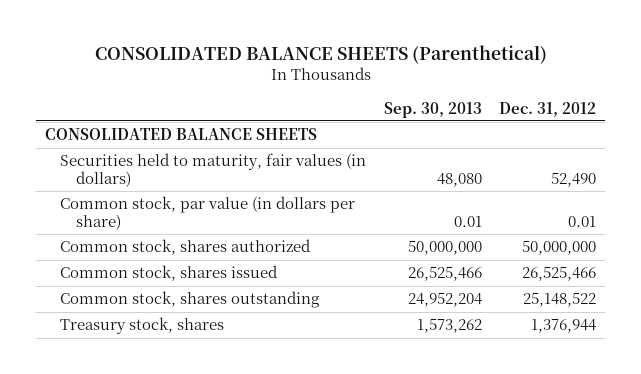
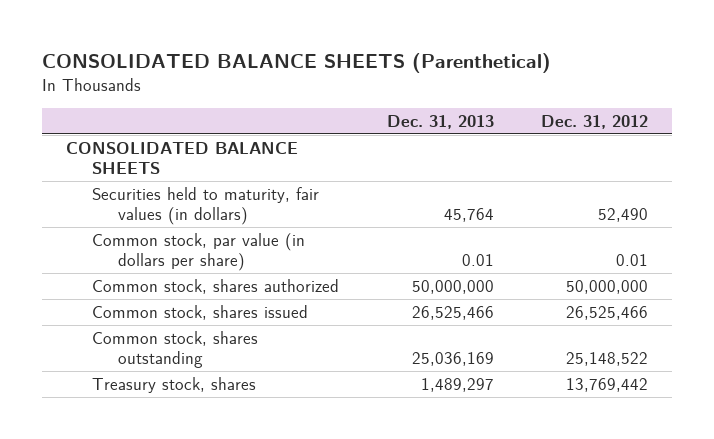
[383,101,482,118] Sep. 30, 2013 -> none
none -> [386,114,494,129] Dec. 31, 2013
[530,319,596,334] 1,376,944 -> [565,377,648,392] 13,769,442

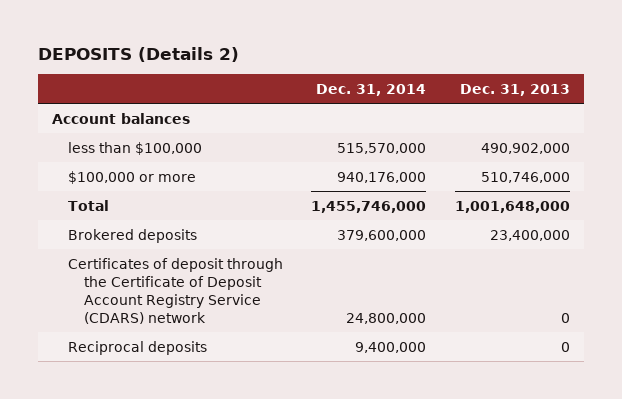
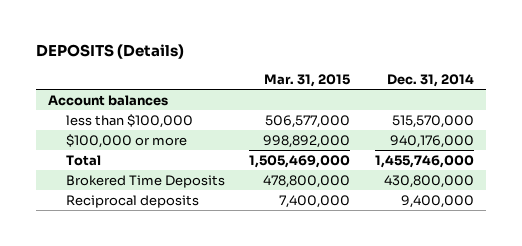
[38,47,240,63] DEPOSITS (Details 2) -> [35,43,184,59] DEPOSITS (Details)
[459,83,570,96] Dec. 31, 2013 -> none
none -> [264,73,351,87] Mar. 31, 2015
[68,257,284,325] Certificates of deposit through the Certificate of Deposit Account Registry Service (CDARS) network -> none
[68,228,198,243] Brokered deposits -> [65,174,225,188] Brokered Time Deposits
[337,229,427,241] 379,600,000 -> [383,174,474,188] 430,800,000

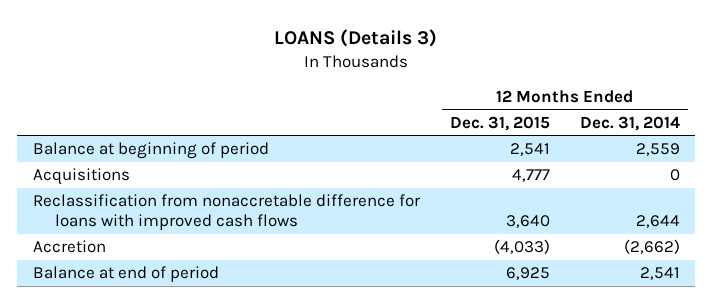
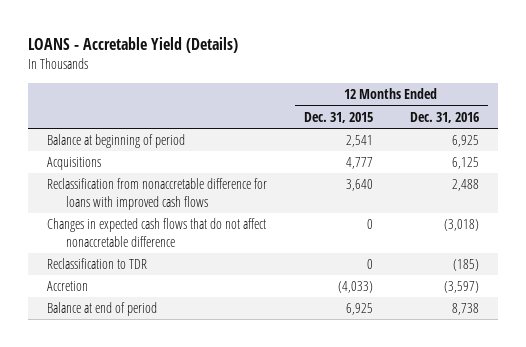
[274,28,438,47] LOANS (Details 3) -> [28,37,239,54] LOANS - Accretable Yield (Details)
[580,115,681,131] Dec. 31, 2014 -> none
none -> [410,111,480,123] Dec. 31, 2016
none -> [46,218,266,248] Changes in expected cash flows that do not affect nonaccretable difference
none -> [46,258,147,270] Reclassification to TDR

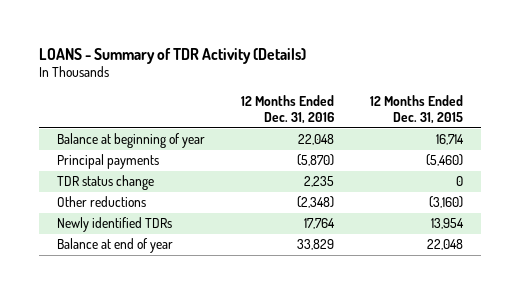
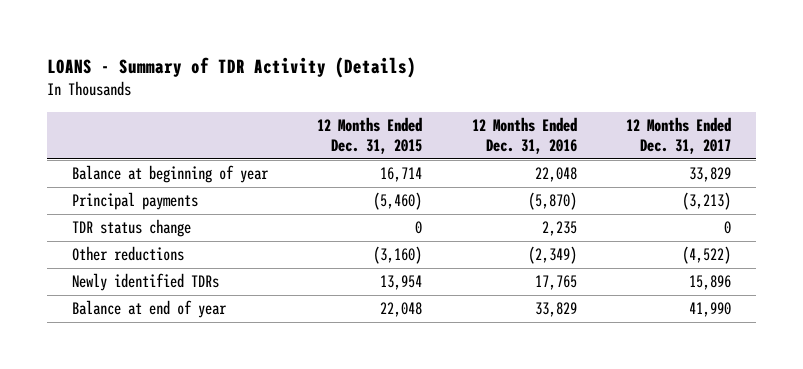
none -> [625,116,731,154] 12 Months Ended Dec. 31, 2017
[297,196,335,209] (2,348) -> [527,246,577,265] (2,349)
[304,218,336,230] 17,764 -> [534,275,577,291] 17,765

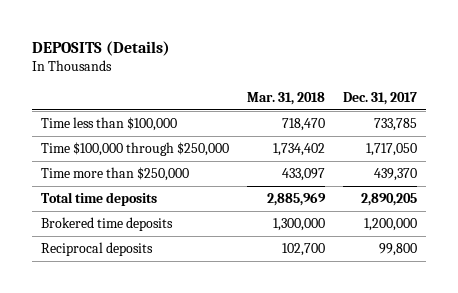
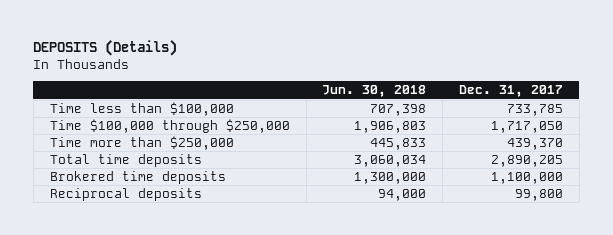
[247,91,326,105] Mar. 31, 2018 -> none
none -> [322,85,427,98] Jun. 30, 2018
[364,218,418,232] 1,200,000 -> [491,171,564,184] 1,100,000

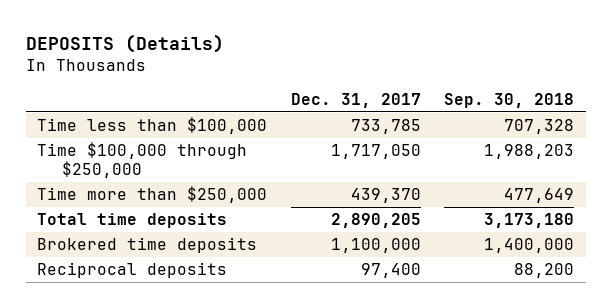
[322,85,427,98] Jun. 30, 2018 -> none
none -> [444,92,575,108] Sep. 30, 2018
[515,188,564,201] 99,800 -> [360,263,421,279] 97,400

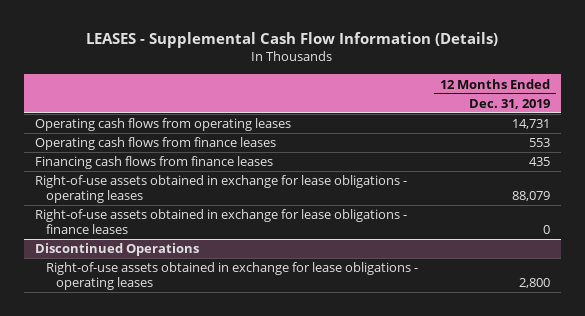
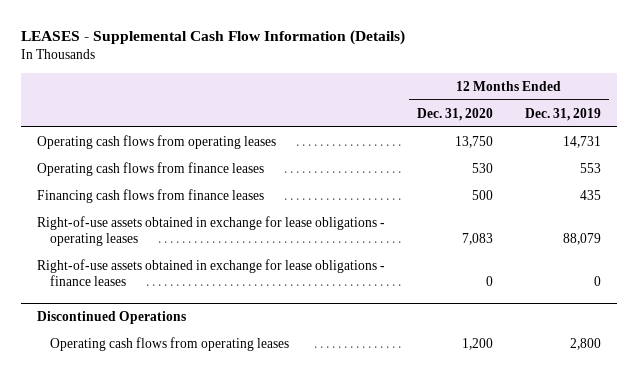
none -> [416,107,493,121] Dec. 31, 2020
[45,262,418,291] Right-of-use assets obtained in exchange for lease obligations - operating leases -> none
none -> [50,336,290,351] Operating cash flows from operating leases

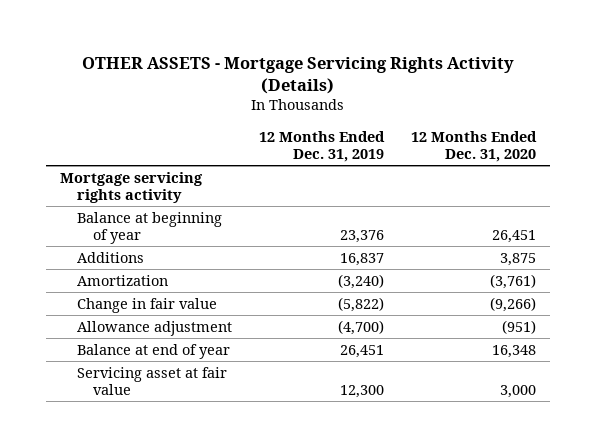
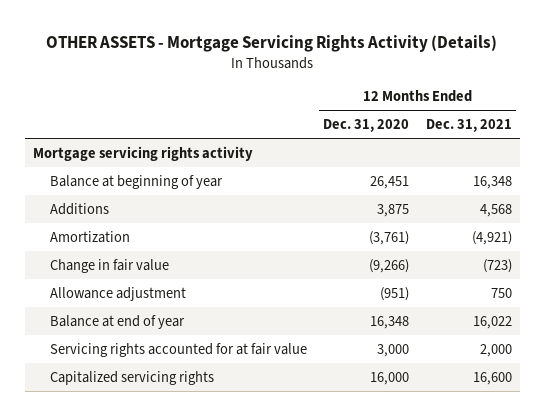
[258,130,385,162] 12 Months Ended Dec. 31, 2019 -> none
none -> [425,119,512,133] Dec. 31, 2021
[76,366,227,395] Servicing asset at fair value -> [49,342,307,357] Servicing rights accounted for at fair value
none -> [49,370,214,385] Capitalized servicing rights

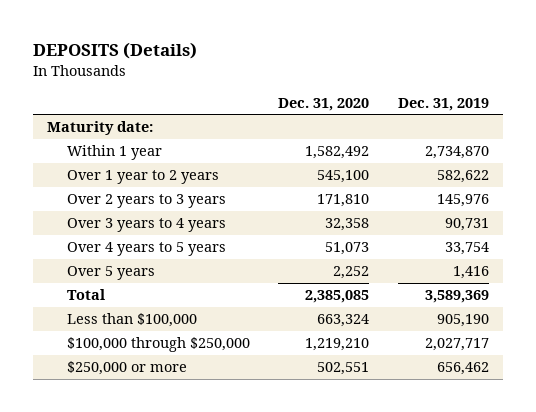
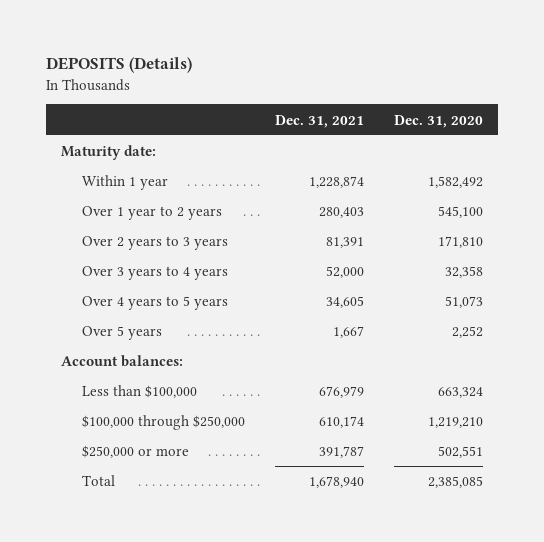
[397,97,489,111] Dec. 31, 2019 -> none
none -> [274,114,364,128] Dec. 31, 2021
none -> [61,355,184,368] Account balances:
[67,289,106,301] Total -> [81,475,115,487] Total

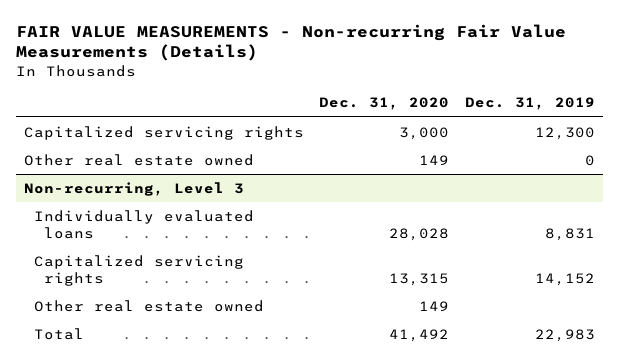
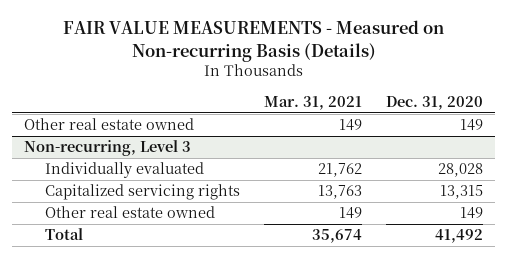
[15,23,566,62] FAIR VALUE MEASUREMENTS - Non-recurring Fair Value Measurements (Details) -> [62,20,444,62] FAIR VALUE MEASUREMENTS - Measured on Non-recurring Basis (Details)
[465,97,596,111] Dec. 31, 2019 -> none
none -> [264,95,363,110] Mar. 31, 2021
[23,125,304,140] Capitalized servicing rights -> none
[33,209,254,239] Individually evaluated loans -> [45,162,205,179] Individually evaluated

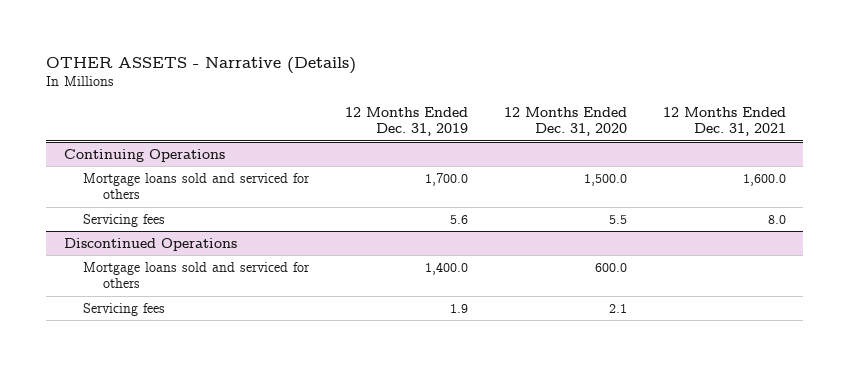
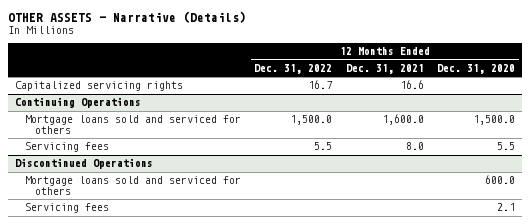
[345,107,469,137] 12 Months Ended Dec. 31, 2019 -> none
none -> [254,63,333,74] Dec. 31, 2022
none -> [14,81,183,92] Capitalized servicing rights

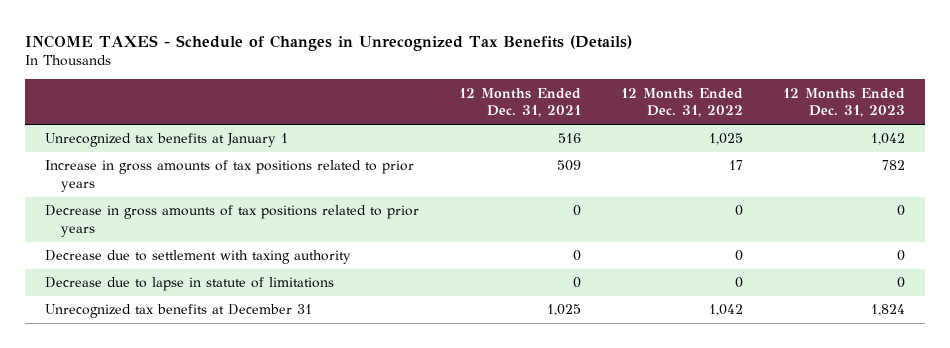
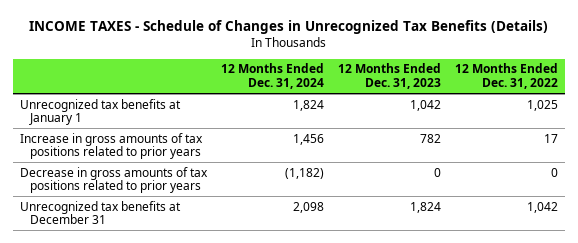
[458,87,581,118] 12 Months Ended Dec. 31, 2021 -> none
none -> [221,63,325,90] 12 Months Ended Dec. 31, 2024
[44,250,351,265] Decrease due to settlement with taxing authority -> none
[44,277,334,292] Decrease due to lapse in statute of limitations -> none

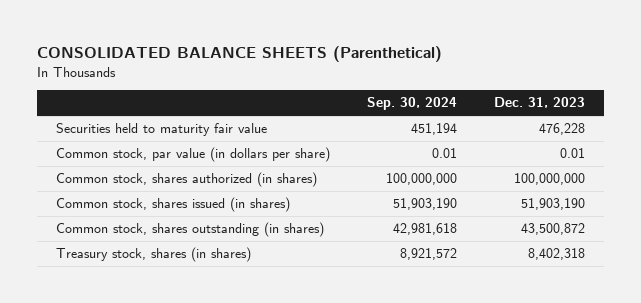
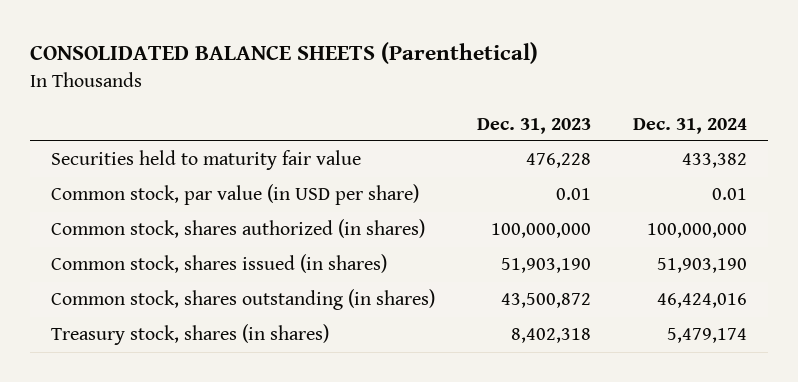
[367,97,458,111] Sep. 30, 2024 -> none
none -> [632,117,747,134] Dec. 31, 2024
[56,147,331,163] Common stock, par value (in dollars per share) -> [51,184,420,206] Common stock, par value (in USD per share)

